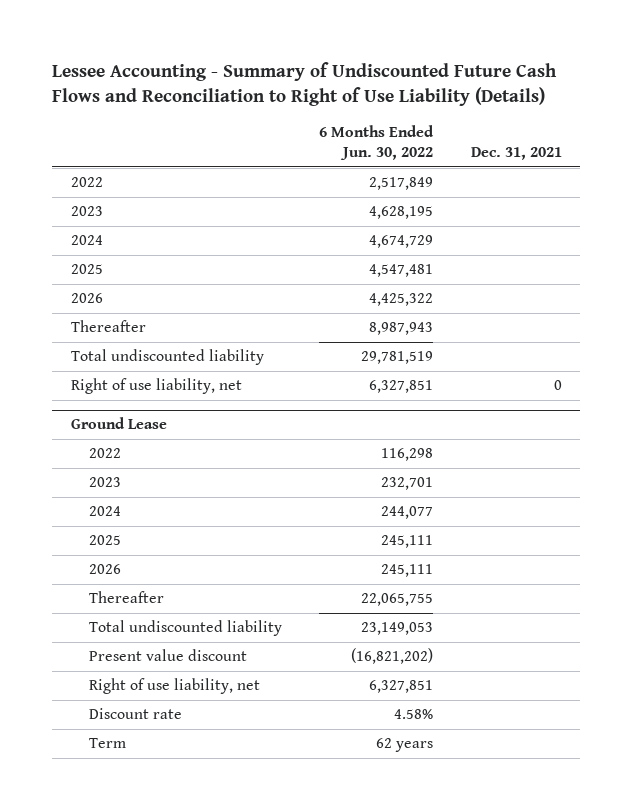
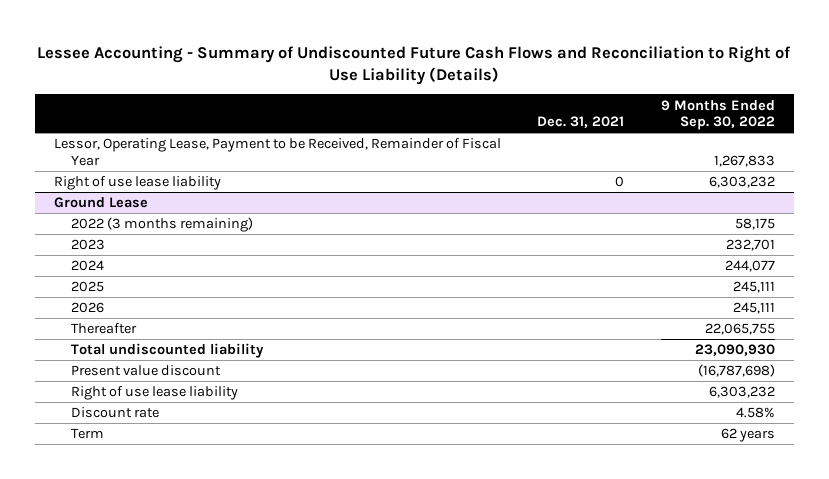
[319,124,435,161] 6 Months Ended Jun. 30, 2022 -> none
none -> [661,99,776,131] 9 Months Ended Sep. 30, 2022
[70,177,103,188] 2022 -> none
[70,206,103,217] 2023 -> none
[70,235,103,246] 2024 -> none
[70,264,103,275] 2025 -> none
[70,293,103,304] 2026 -> none
[70,320,146,333] Thereafter -> none
[70,349,264,366] Total undiscounted liability -> none
none -> [53,138,501,166] Lessor, Operating Lease, Payment to be Received, Remainder of Fiscal Year
[70,378,242,395] Right of use liability, net -> [53,176,221,191] Right of use lease liability
[88,448,121,459] 2022 -> [70,217,253,233] 2022 (3 months remaining)
[88,678,260,695] Right of use liability, net -> [70,386,238,401] Right of use lease liability

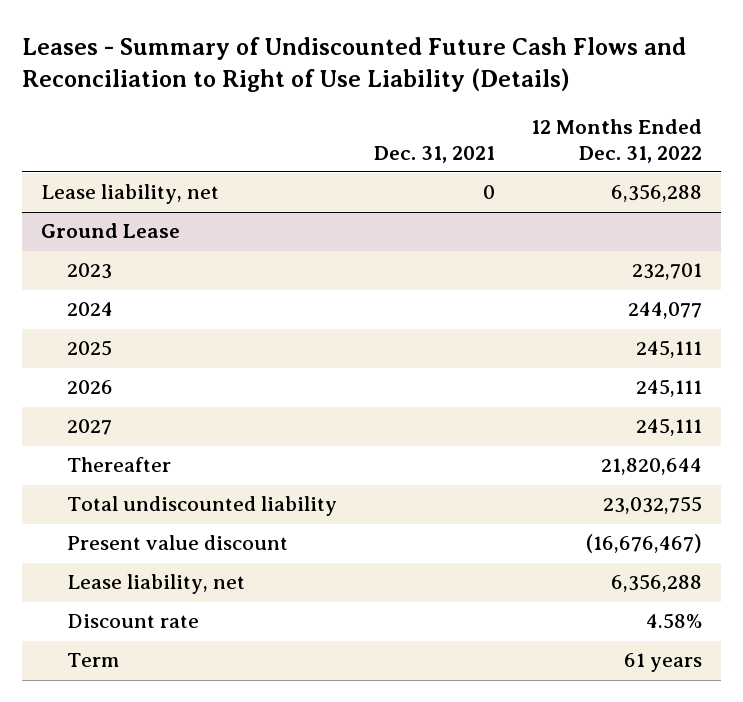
[37,45,792,86] Lessee Accounting - Summary of Undiscounted Future Cash Flows and Reconciliation to Right of Use Liability (Details) -> [22,36,687,92] Leases - Summary of Undiscounted Future Cash Flows and Reconciliation to Right of Use Liability (Details)
[661,99,776,131] 9 Months Ended Sep. 30, 2022 -> none
none -> [531,119,703,163] 12 Months Ended Dec. 31, 2022
[53,138,501,166] Lessor, Operating Lease, Payment to be Received, Remainder of Fiscal Year -> none
[53,176,221,191] Right of use lease liability -> [40,184,219,205] Lease liability, net
[70,217,253,233] 2022 (3 months remaining) -> none
none -> [67,419,113,436] 2027
[70,386,238,401] Right of use lease liability -> [67,574,246,595] Lease liability, net

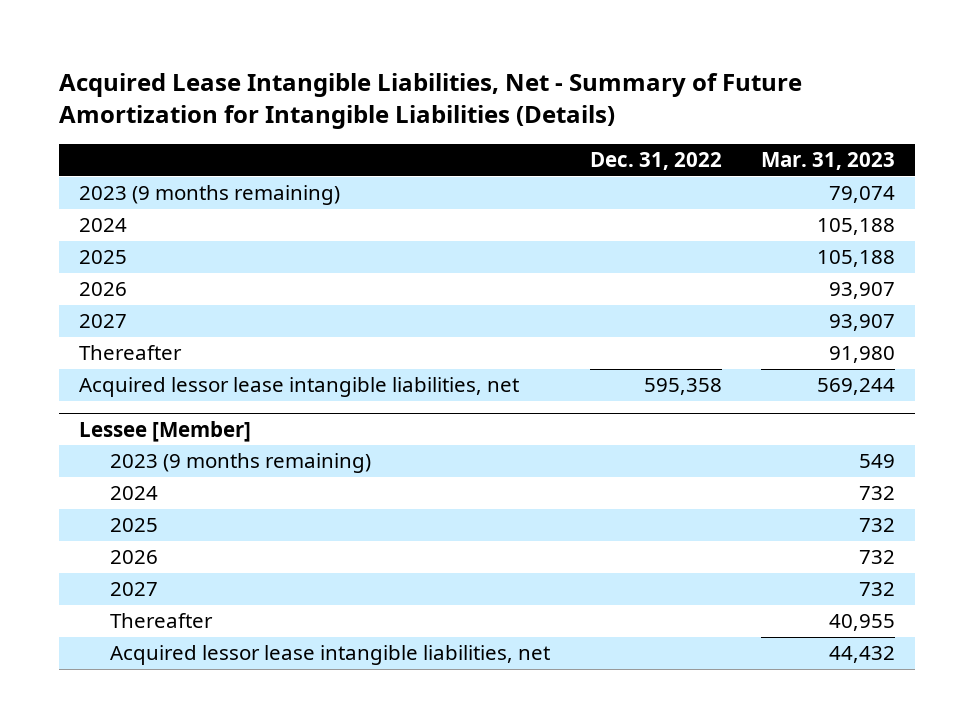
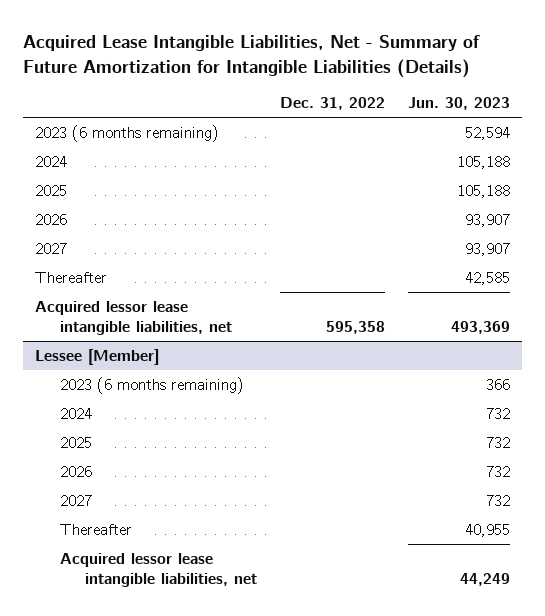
[761,152,896,171] Mar. 31, 2023 -> none
none -> [408,97,511,111] Jun. 30, 2023
[78,185,340,206] 2023 (9 months remaining) -> [35,124,220,142] 2023 (6 months remaining)
[110,453,372,474] 2023 (9 months remaining) -> [59,376,244,394] 2023 (6 months remaining)

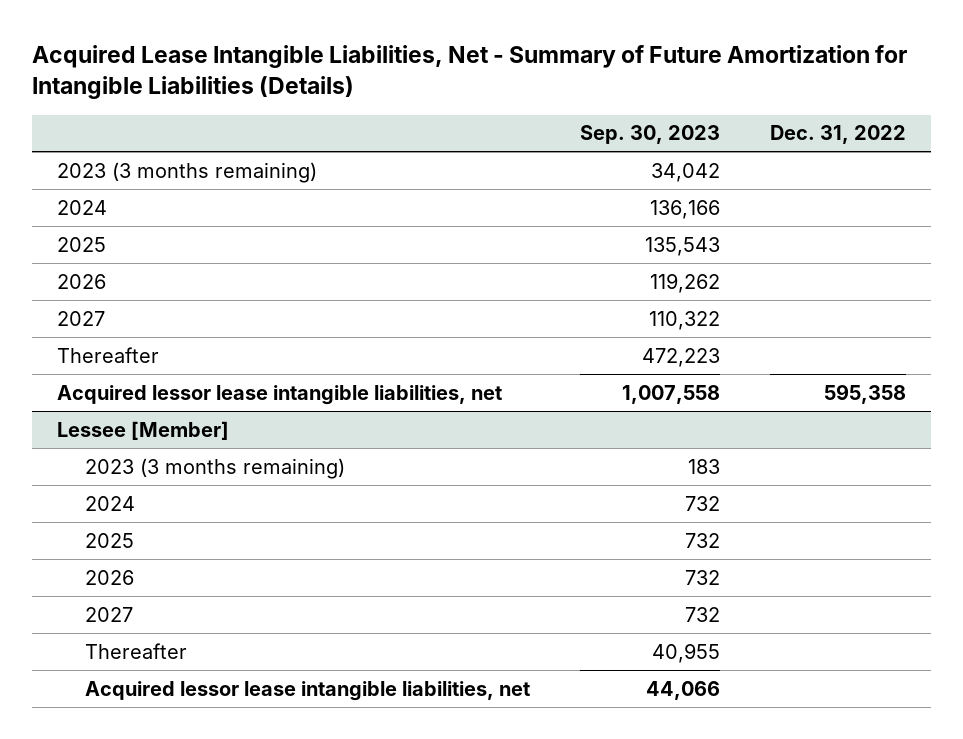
[408,97,511,111] Jun. 30, 2023 -> none
none -> [579,125,720,145] Sep. 30, 2023
[35,124,220,142] 2023 (6 months remaining) -> [56,161,317,183] 2023 (3 months remaining)
[59,376,244,394] 2023 (6 months remaining) -> [85,457,346,479] 2023 (3 months remaining)

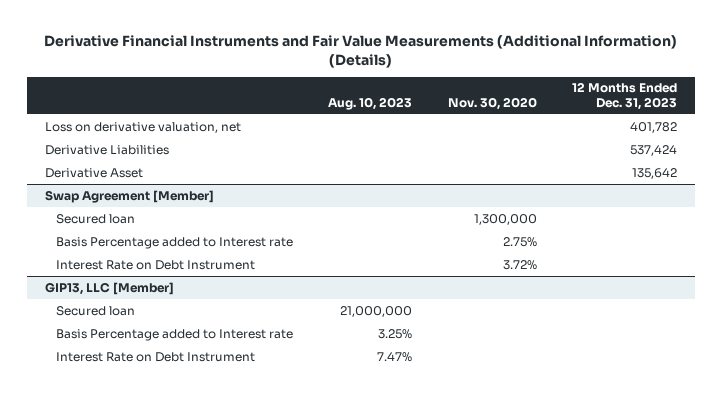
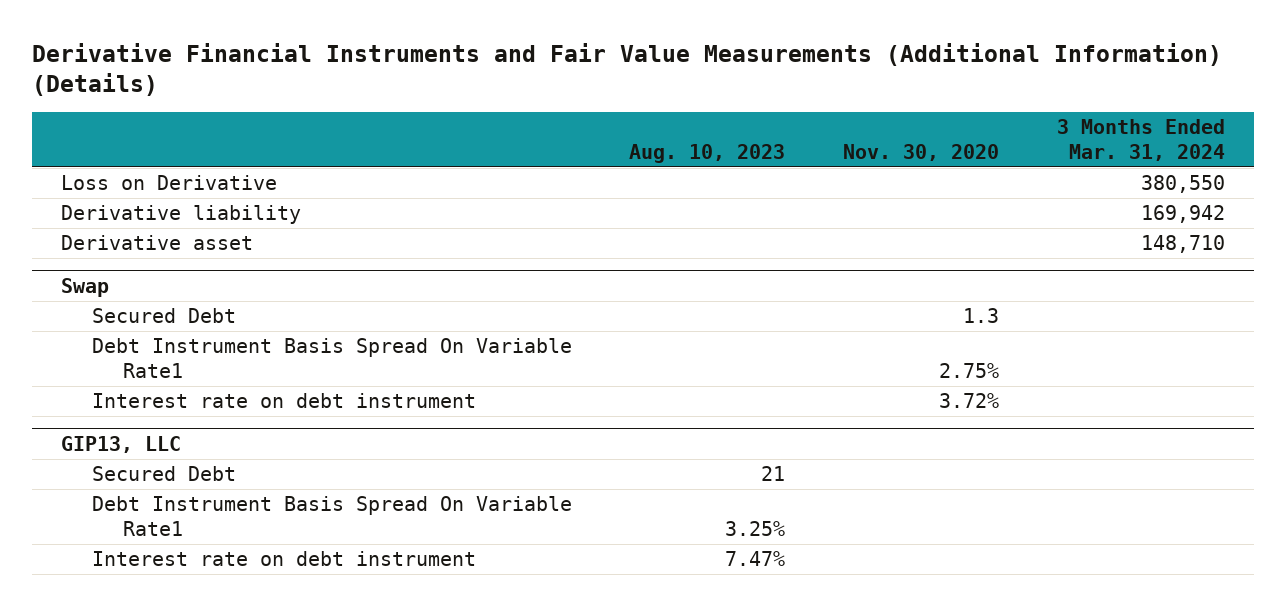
[572,82,678,110] 12 Months Ended Dec. 31, 2023 -> none
none -> [1057,119,1226,161] 3 Months Ended Mar. 31, 2024
[44,121,241,133] Loss on derivative valuation, net -> [60,175,277,191] Loss on Derivative
[44,144,169,155] Derivative Liabilities -> [60,205,301,225] Derivative liability
[44,167,143,178] Derivative Asset -> [60,235,253,251] Derivative asset
[44,189,214,203] Swap Agreement [Member] -> [60,277,109,297] Swap
[55,213,135,224] Secured loan -> [91,308,236,324] Secured Debt
[473,213,537,225] 1,300,000 -> [963,308,1000,324] 1.3
[55,236,293,249] Basis Percentage added to Interest rate -> [91,338,572,378] Debt Instrument Basis Spread On Variable Rate1
[55,259,255,270] Interest Rate on Debt Instrument -> [91,393,476,409] Interest rate on debt instrument
[44,281,174,295] GIP13, LLC [Member] -> [60,435,181,453] GIP13, LLC
[55,305,135,316] Secured loan -> [91,466,236,482] Secured Debt
[340,305,413,317] 21,000,000 -> [761,466,786,482] 21
[55,328,293,341] Basis Percentage added to Interest rate -> [91,496,572,536] Debt Instrument Basis Spread On Variable Rate1
[55,351,255,362] Interest Rate on Debt Instrument -> [91,551,476,567] Interest rate on debt instrument

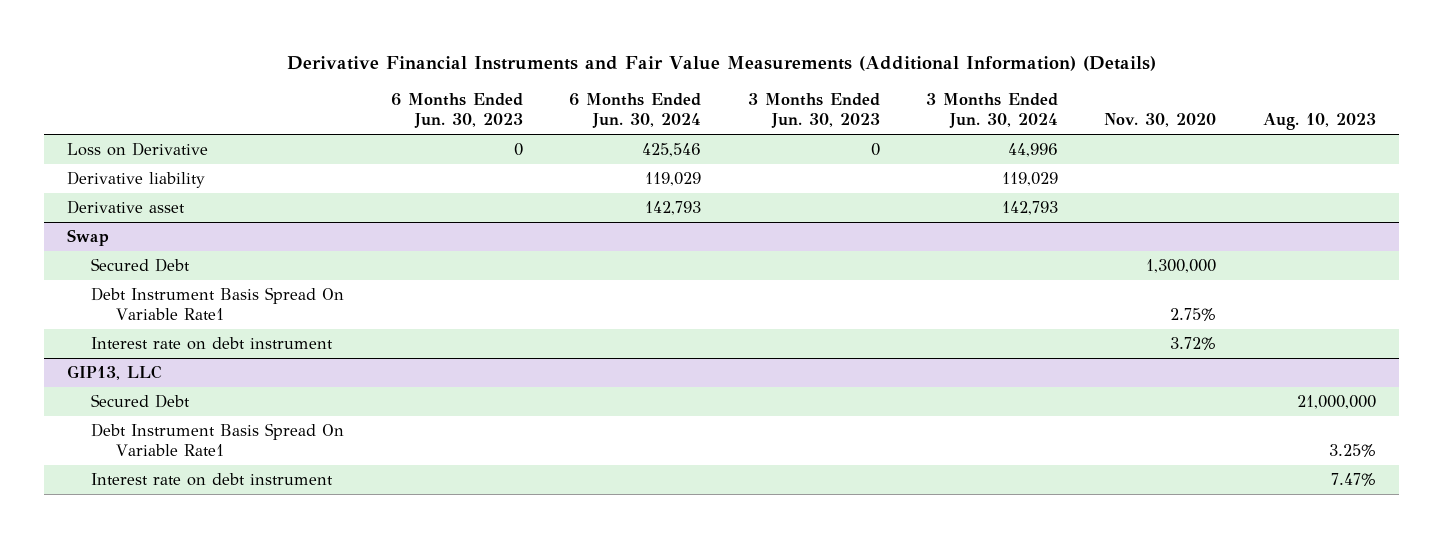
[1057,119,1226,161] 3 Months Ended Mar. 31, 2024 -> none
none -> [390,93,523,129] 6 Months Ended Jun. 30, 2023
none -> [569,93,702,129] 6 Months Ended Jun. 30, 2024
none -> [747,93,880,129] 3 Months Ended Jun. 30, 2023
none -> [925,93,1058,129] 3 Months Ended Jun. 30, 2024
[963,308,1000,324] 1.3 -> [1146,259,1217,274] 1,300,000
[761,466,786,482] 21 -> [1296,395,1376,410] 21,000,000

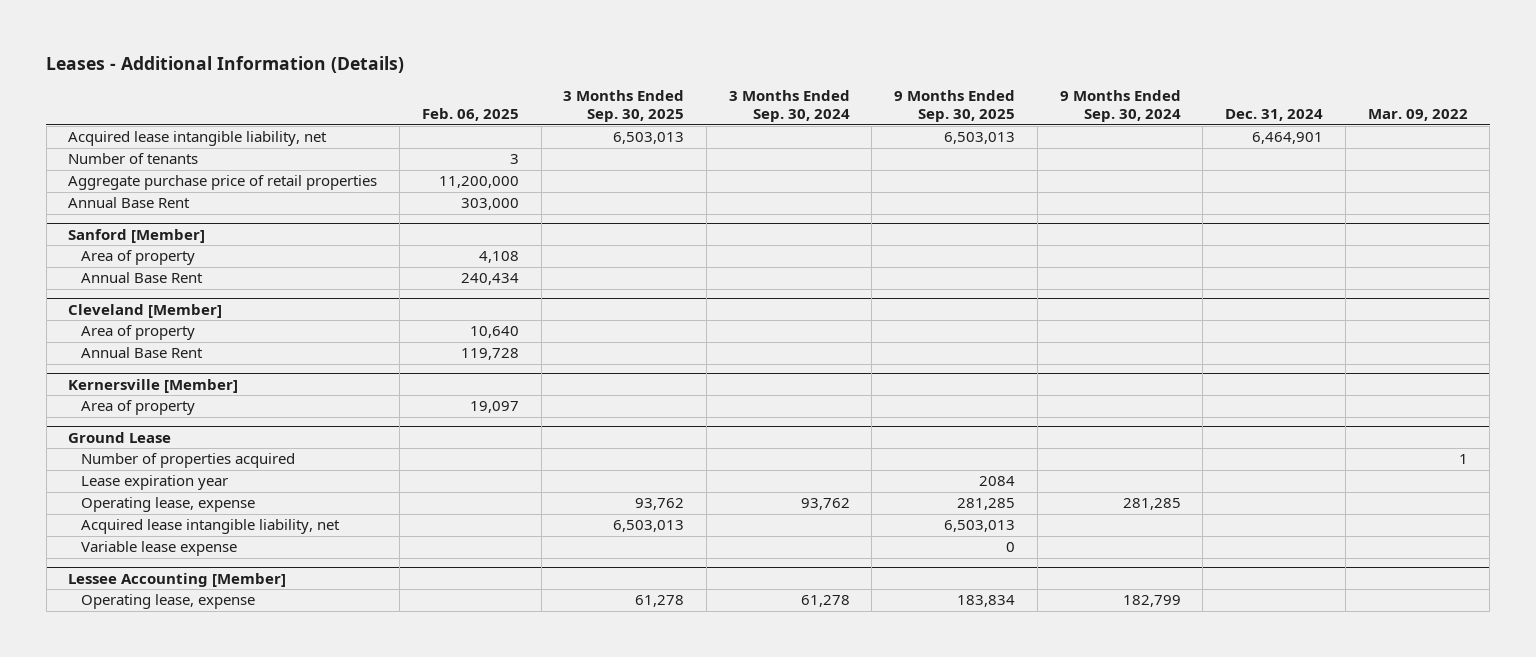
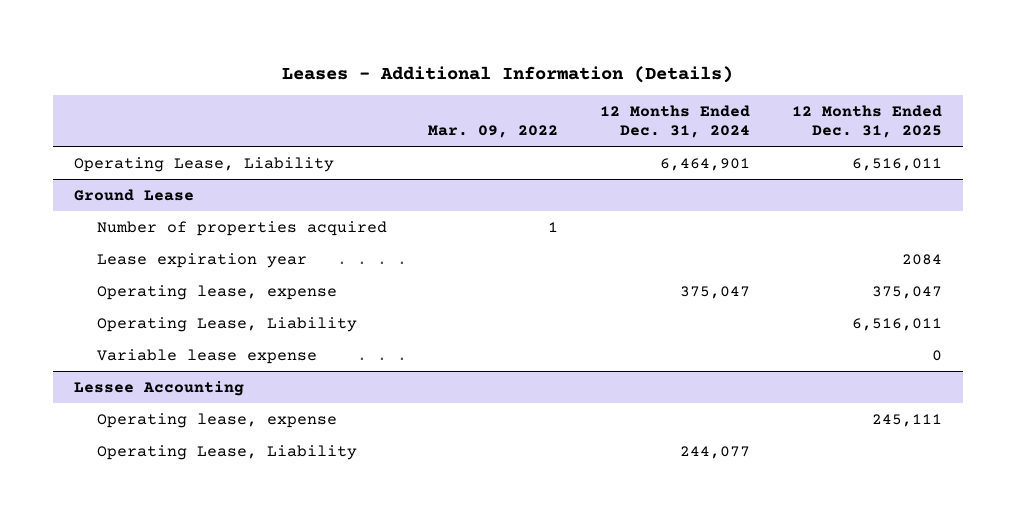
[421,108,519,122] Feb. 06, 2025 -> none
[563,90,685,123] 3 Months Ended Sep. 30, 2025 -> none
[728,90,850,123] 3 Months Ended Sep. 30, 2024 -> none
[894,90,1016,123] 9 Months Ended Sep. 30, 2025 -> none
[1059,90,1181,123] 9 Months Ended Sep. 30, 2024 -> none
[1225,109,1324,122] Dec. 31, 2024 -> none
none -> [599,104,750,139] 12 Months Ended Dec. 31, 2024
none -> [791,104,942,139] 12 Months Ended Dec. 31, 2025
[68,153,199,165] Number of tenants -> none
[68,175,378,191] Aggregate purchase price of retail properties -> none
[68,197,191,209] Annual Base Rent -> none
[68,228,206,243] Sanford [Member] -> none
[81,250,196,266] Area of property -> none
[81,272,204,284] Annual Base Rent -> none
[68,303,223,318] Cleveland [Member] -> none
[81,325,196,341] Area of property -> none
[81,347,204,359] Annual Base Rent -> none
[68,378,239,393] Kernersville [Member] -> none
[81,400,196,416] Area of property -> none
[68,131,328,147] Acquired lease intangible liability, net -> [73,156,334,172] Operating Lease, Liability
[81,519,341,535] Acquired lease intangible liability, net -> [96,316,357,332] Operating Lease, Liability
[68,572,287,587] Lessee Accounting [Member] -> [73,380,244,396] Lessee Accounting
none -> [96,444,357,460] Operating Lease, Liability

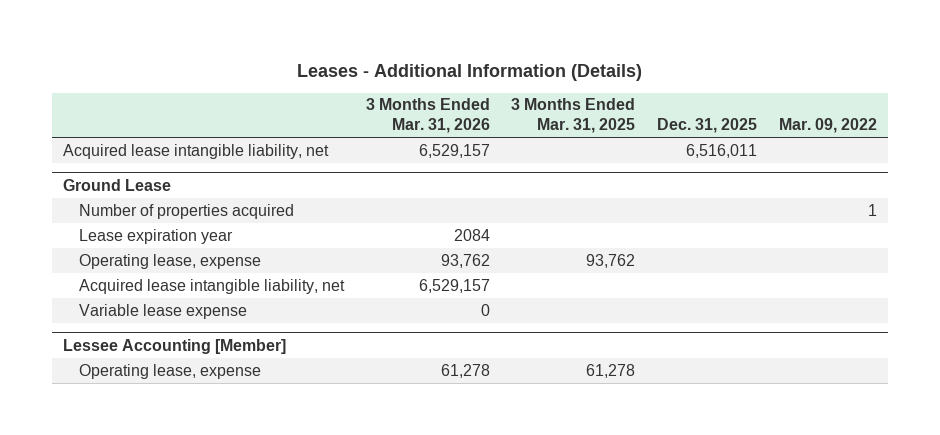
[599,104,750,139] 12 Months Ended Dec. 31, 2024 -> none
[791,104,942,139] 12 Months Ended Dec. 31, 2025 -> none
none -> [365,98,490,134] 3 Months Ended Mar. 31, 2026
none -> [511,98,636,134] 3 Months Ended Mar. 31, 2025
none -> [657,118,758,134] Dec. 31, 2025
[73,156,334,172] Operating Lease, Liability -> [63,143,330,159] Acquired lease intangible liability, net
[96,316,357,332] Operating Lease, Liability -> [78,278,345,294] Acquired lease intangible liability, net
[73,380,244,396] Lessee Accounting -> [63,338,287,354] Lessee Accounting [Member]
[96,444,357,460] Operating Lease, Liability -> none

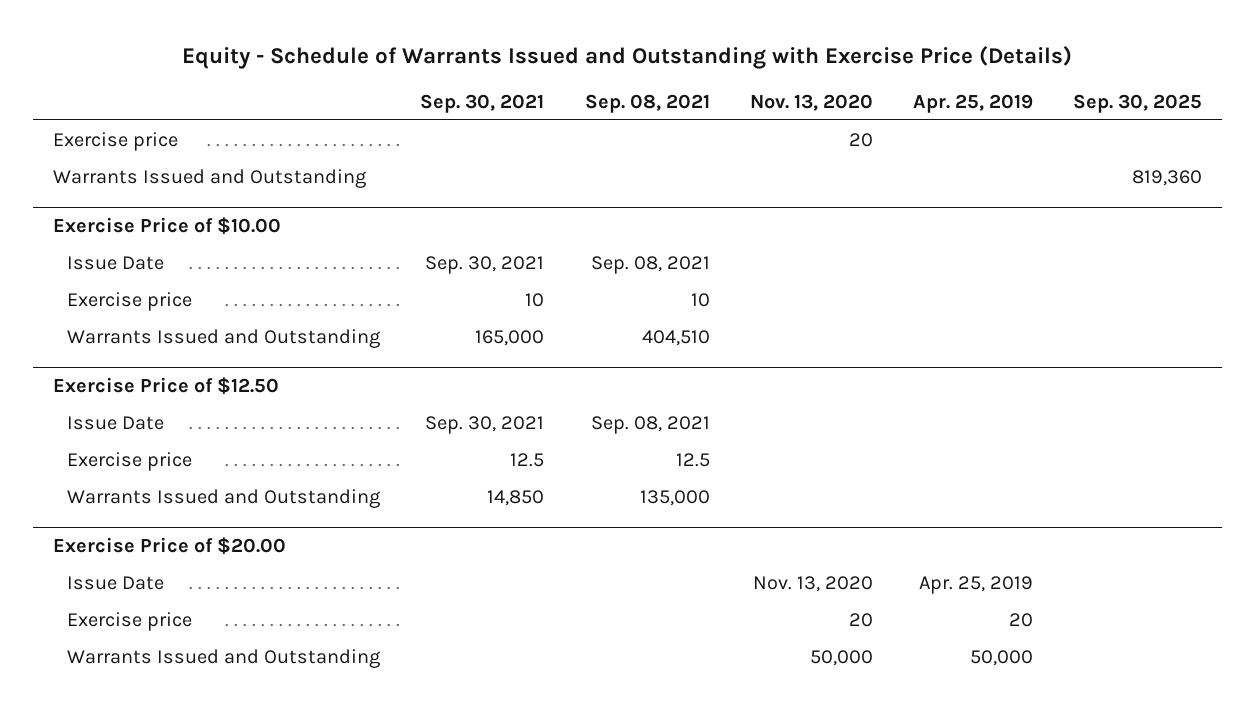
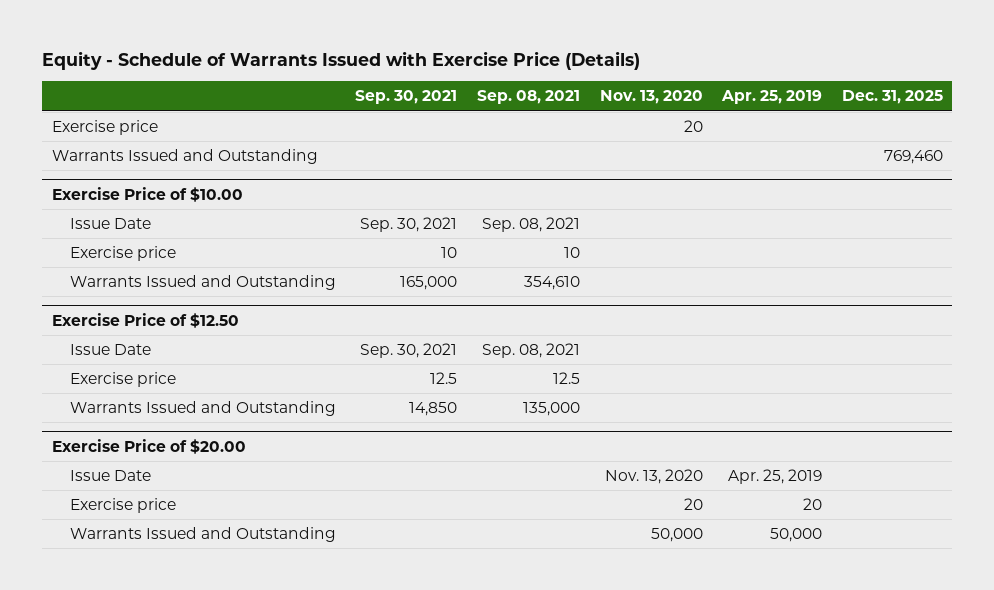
[182,46,1073,70] Equity - Schedule of Warrants Issued and Outstanding with Exercise Price (Details) -> [41,50,640,70] Equity - Schedule of Warrants Issued with Exercise Price (Details)
[1073,93,1203,113] Sep. 30, 2025 -> none
none -> [841,90,943,105] Dec. 31, 2025
[641,329,710,346] 404,510 -> [523,276,580,291] 354,610

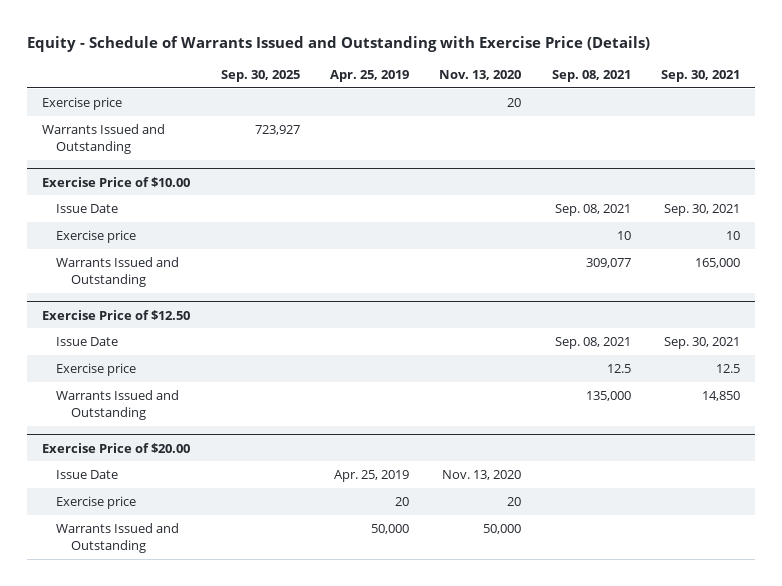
[41,50,640,70] Equity - Schedule of Warrants Issued with Exercise Price (Details) -> [27,35,651,52] Equity - Schedule of Warrants Issued and Outstanding with Exercise Price (Details)
[841,90,943,105] Dec. 31, 2025 -> none
none -> [220,69,300,82] Sep. 30, 2025
[523,276,580,291] 354,610 -> [585,258,631,269] 309,077

